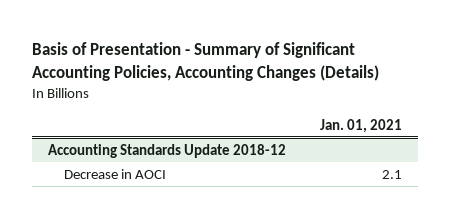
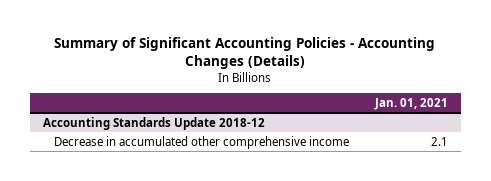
[31,41,379,81] Basis of Presentation - Summary of Significant Accounting Policies, Accounting Changes (Details) -> [54,37,436,69] Summary of Significant Accounting Policies - Accounting Changes (Details)
[64,168,167,179] Decrease in AOCI -> [54,135,350,149] Decrease in accumulated other comprehensive income

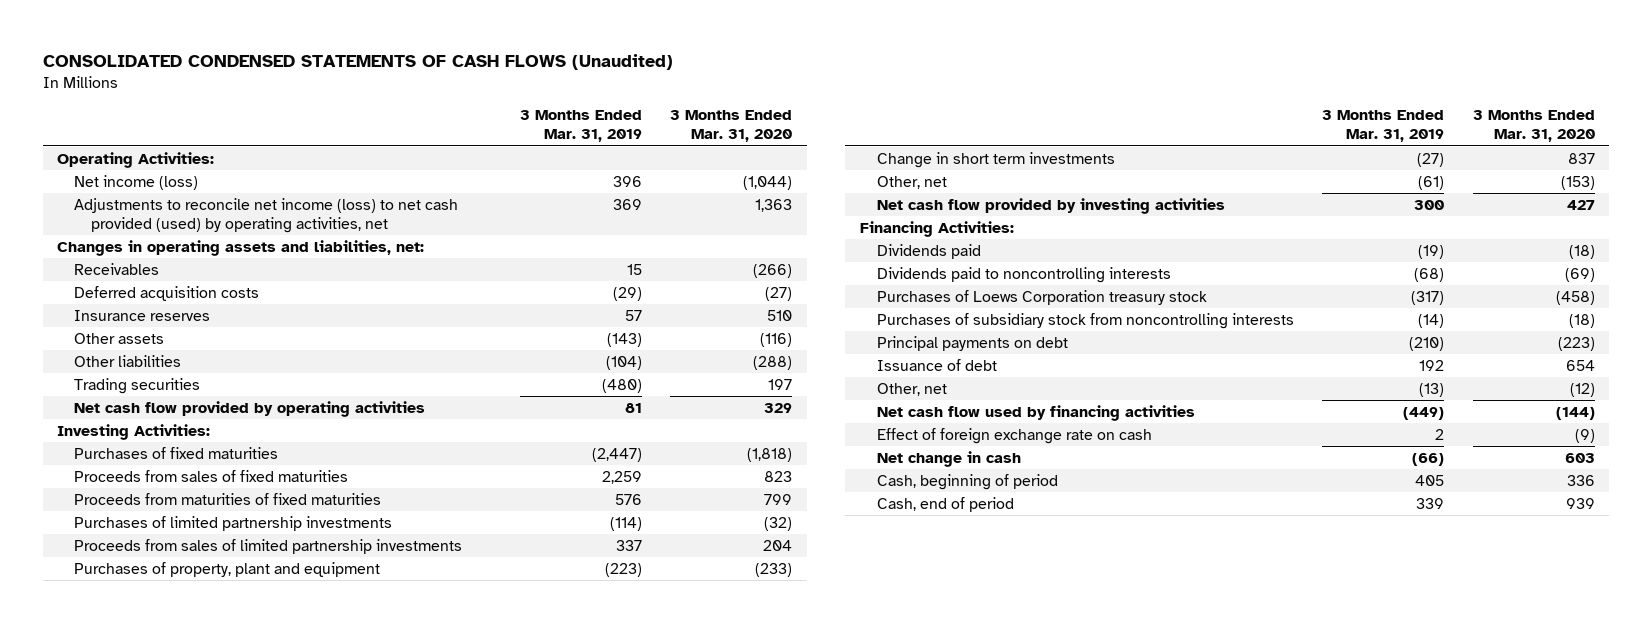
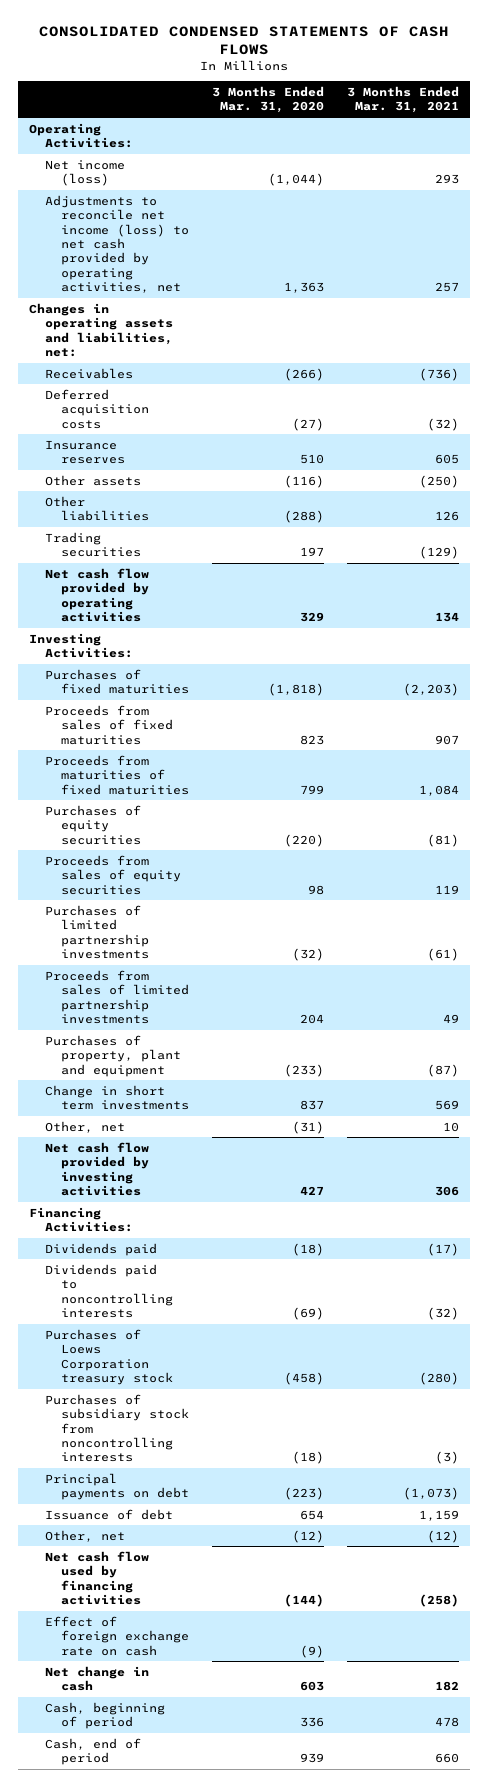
[42,53,673,70] CONSOLIDATED CONDENSED STATEMENTS OF CASH FLOWS (Unaudited) -> [39,26,450,56] CONSOLIDATED CONDENSED STATEMENTS OF CASH FLOWS
[519,110,642,143] 3 Months Ended Mar. 31, 2019 -> none
none -> [346,85,459,114] 3 Months Ended Mar. 31, 2021
[74,197,459,233] Adjustments to reconcile net income (loss) to net cash provided (used) by operating activities, net -> [45,194,190,294] Adjustments to reconcile net income (loss) to net cash provided by operating activities, net
none -> [45,804,142,845] Purchases of equity securities
none -> [45,854,182,895] Proceeds from sales of equity securities
[1561,175,1596,190] (153) -> [291,1120,324,1134] (31)

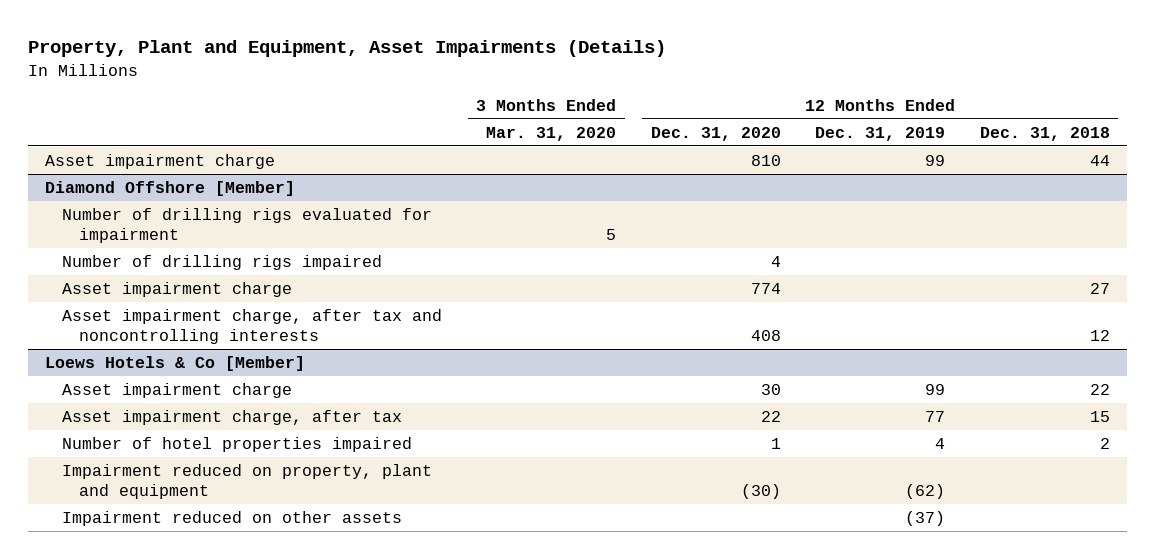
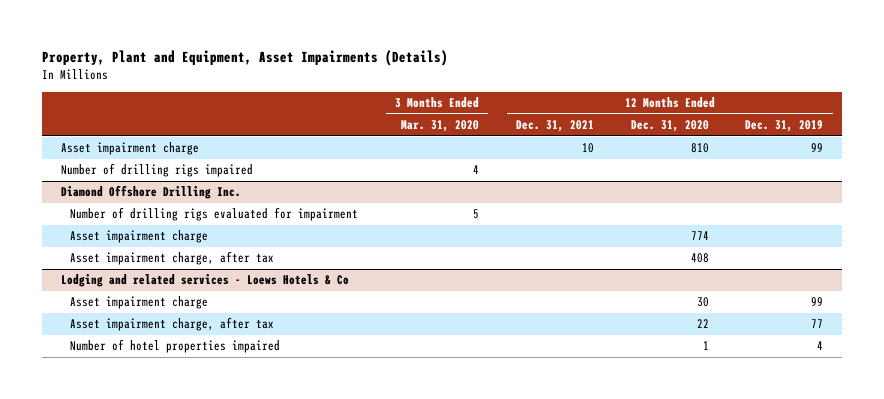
[979,126,1110,141] Dec. 31, 2018 -> none
none -> [515,120,594,133] Dec. 31, 2021
none -> [60,163,253,178] Number of drilling rigs impaired
[45,180,296,196] Diamond Offshore [Member] -> [60,185,241,200] Diamond Offshore Drilling Inc.
[61,254,382,270] Number of drilling rigs impaired -> none
[61,308,442,345] Asset impairment charge, after tax and noncontrolling interests -> [70,251,275,266] Asset impairment charge, after tax
[45,355,306,371] Loews Hotels & Co [Member] -> [60,274,349,288] Lodging and related services - Loews Hotels & Co
[61,463,432,500] Impairment reduced on property, plant and equipment -> none
[61,510,402,526] Impairment reduced on other assets -> none

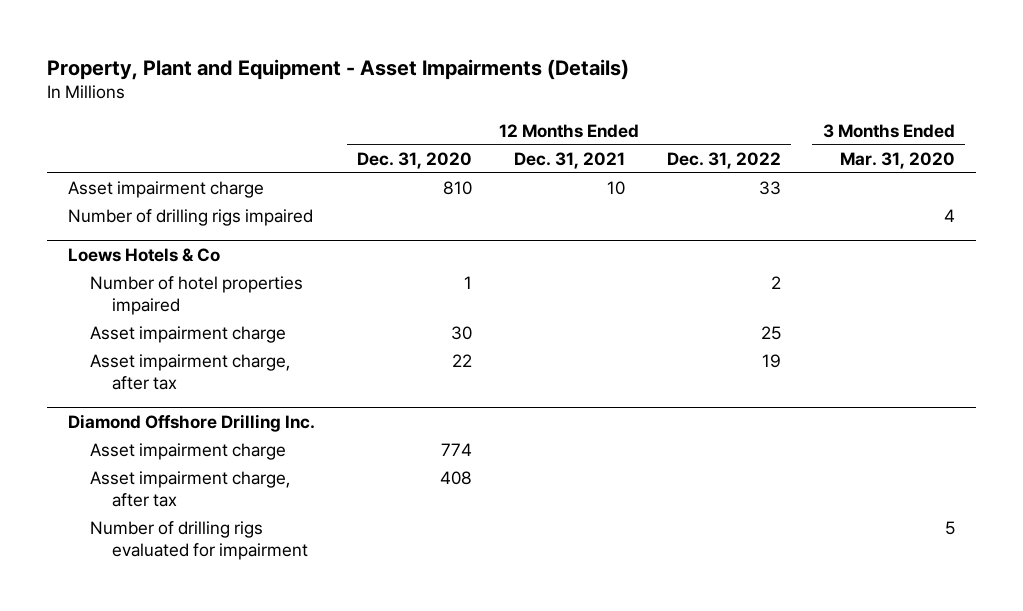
[42,49,449,66] Property, Plant and Equipment, Asset Impairments (Details) -> [47,58,630,80] Property, Plant and Equipment - Asset Impairments (Details)
[745,120,824,133] Dec. 31, 2019 -> none
none -> [666,152,781,170] Dec. 31, 2022
none -> [68,248,221,263] Loews Hotels & Co
none -> [89,276,303,315] Number of hotel properties impaired
none -> [89,326,286,344] Asset impairment charge
none -> [89,354,291,390] Asset impairment charge, after tax
[60,274,349,288] Lodging and related services - Loews Hotels & Co -> none
[70,296,209,310] Asset impairment charge -> none
[70,317,275,332] Asset impairment charge, after tax -> none
[70,339,281,354] Number of hotel properties impaired -> none
[70,207,359,222] Number of drilling rigs evaluated for impairment -> [89,521,308,560] Number of drilling rigs evaluated for impairment

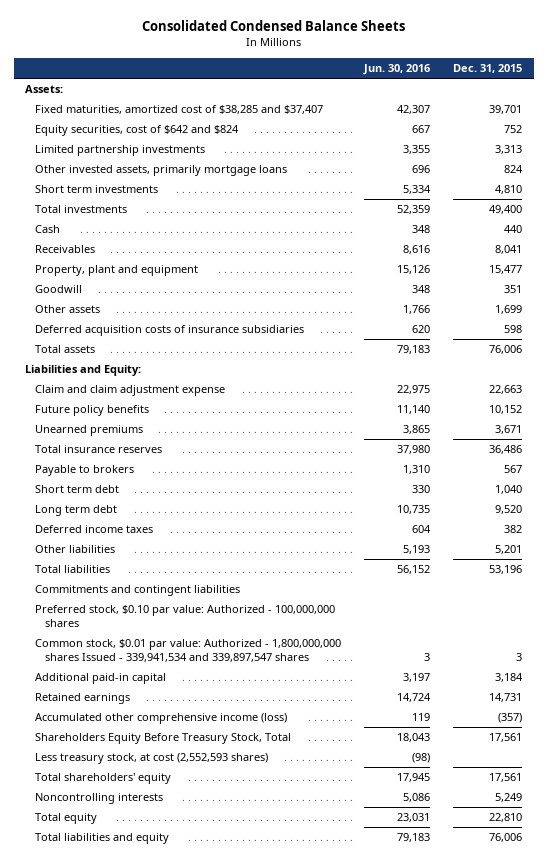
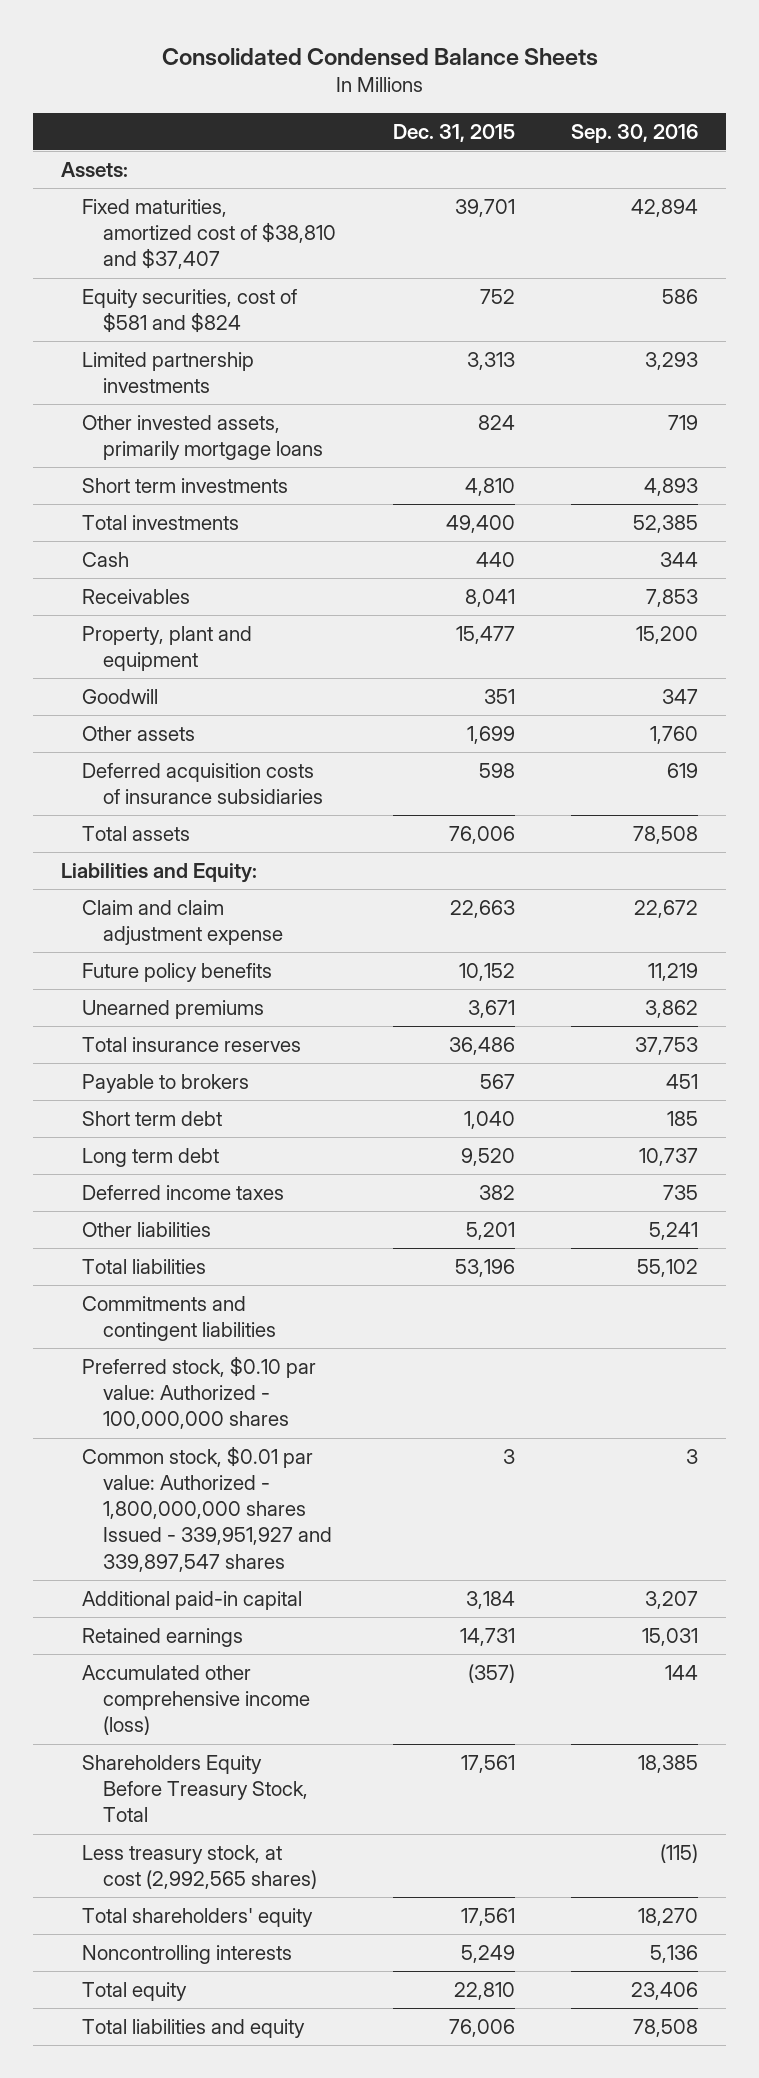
[363,63,431,75] Jun. 30, 2016 -> none
none -> [571,123,699,143] Sep. 30, 2016
[35,105,324,115] Fixed maturities, amortized cost of $38,285 and $37,407 -> [82,199,336,270] Fixed maturities, amortized cost of $38,810 and $37,407
[35,125,240,137] Equity securities, cost of $642 and $824 -> [82,289,298,334] Equity securities, cost of $581 and $824
[35,639,342,662] Common stock, $0.01 par value: Authorized - 1,800,000,000 shares Issued - 339,941,534 and 339,897,547 shares -> [82,1446,332,1572] Common stock, $0.01 par value: Authorized - 1,800,000,000 shares Issued - 339,951,927 and 339,897,547 shares
[35,753,269,765] Less treasury stock, at cost (2,552,593 shares) -> [82,1845,317,1890] Less treasury stock, at cost (2,992,565 shares)

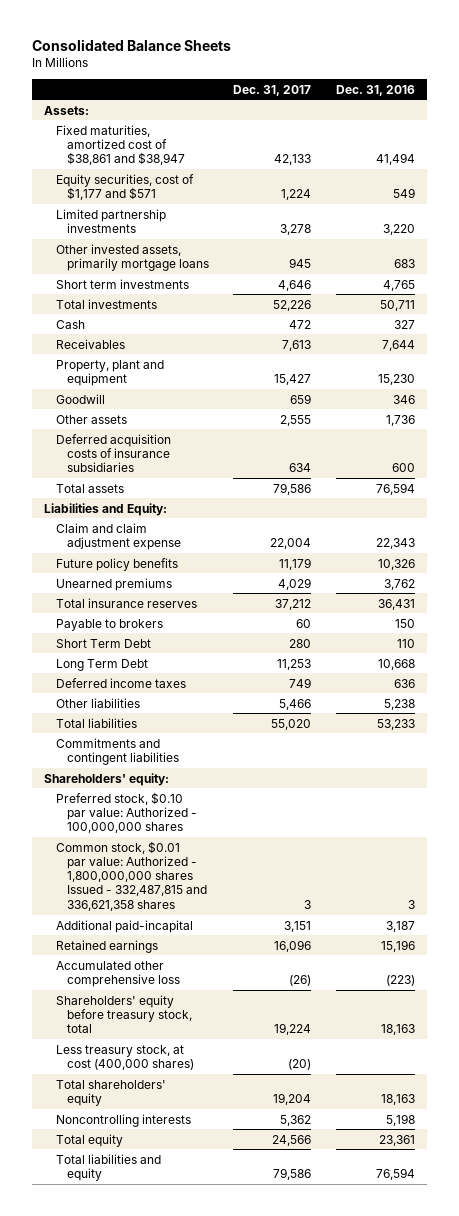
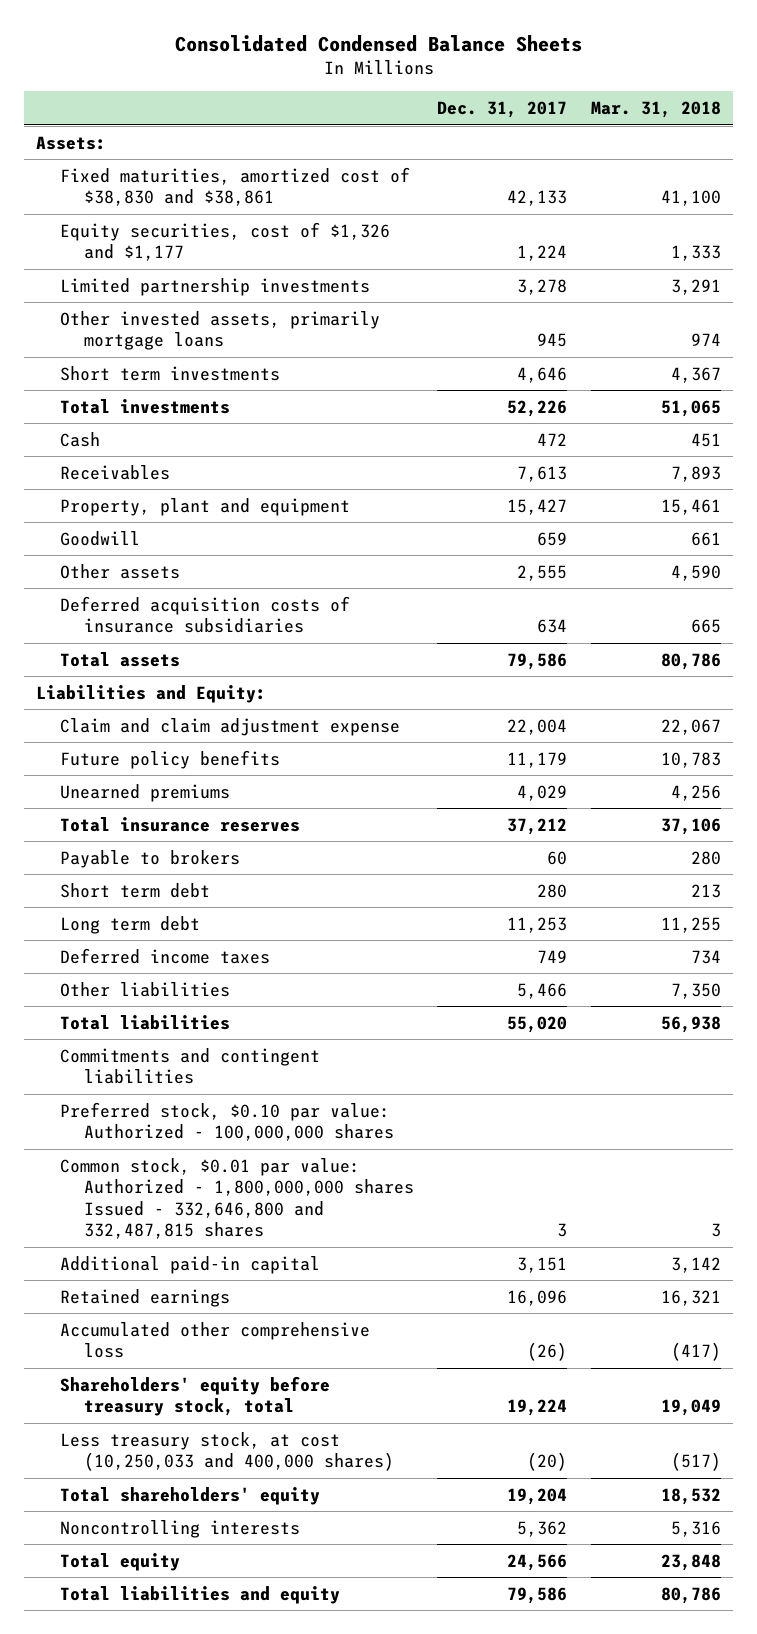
[32,38,232,51] Consolidated Balance Sheets -> [174,34,582,52] Consolidated Condensed Balance Sheets
[335,84,415,96] Dec. 31, 2016 -> none
none -> [591,101,722,119] Mar. 31, 2018
[55,124,185,166] Fixed maturities, amortized cost of $38,861 and $38,947 -> [59,166,410,207] Fixed maturities, amortized cost of $38,830 and $38,861
[55,173,194,200] Equity securities, cost of $1,177 and $571 -> [59,221,390,262] Equity securities, cost of $1,326 and $1,177
[55,638,151,648] Short Term Debt -> [59,882,210,898] Short term debt
[55,658,148,671] Long Term Debt -> [59,915,200,934] Long term debt
[44,772,170,786] Shareholders' equity: -> none
[55,840,207,911] Common stock, $0.01 par value: Authorized - 1,800,000,000 shares Issued - 332,487,815 and 336,621,358 shares -> [59,1157,414,1240] Common stock, $0.01 par value: Authorized - 1,800,000,000 shares Issued - 332,646,800 and 332,487,815 shares
[55,919,193,933] Additional paid-incapital -> [59,1255,320,1274] Additional paid-in capital
[55,1044,194,1070] Less treasury stock, at cost (400,000 shares) -> [59,1431,394,1472] Less treasury stock, at cost (10,250,033 and 400,000 shares)

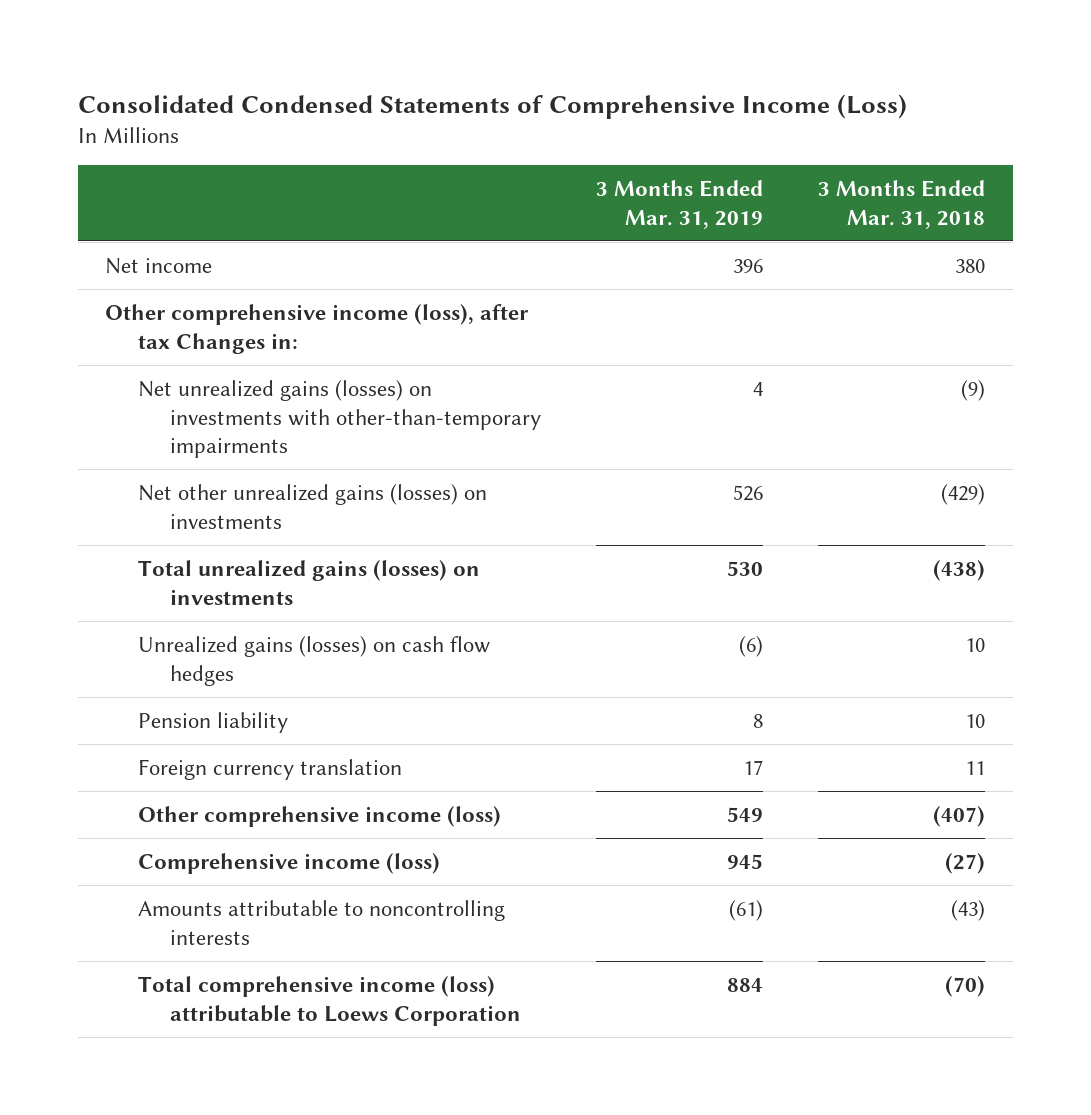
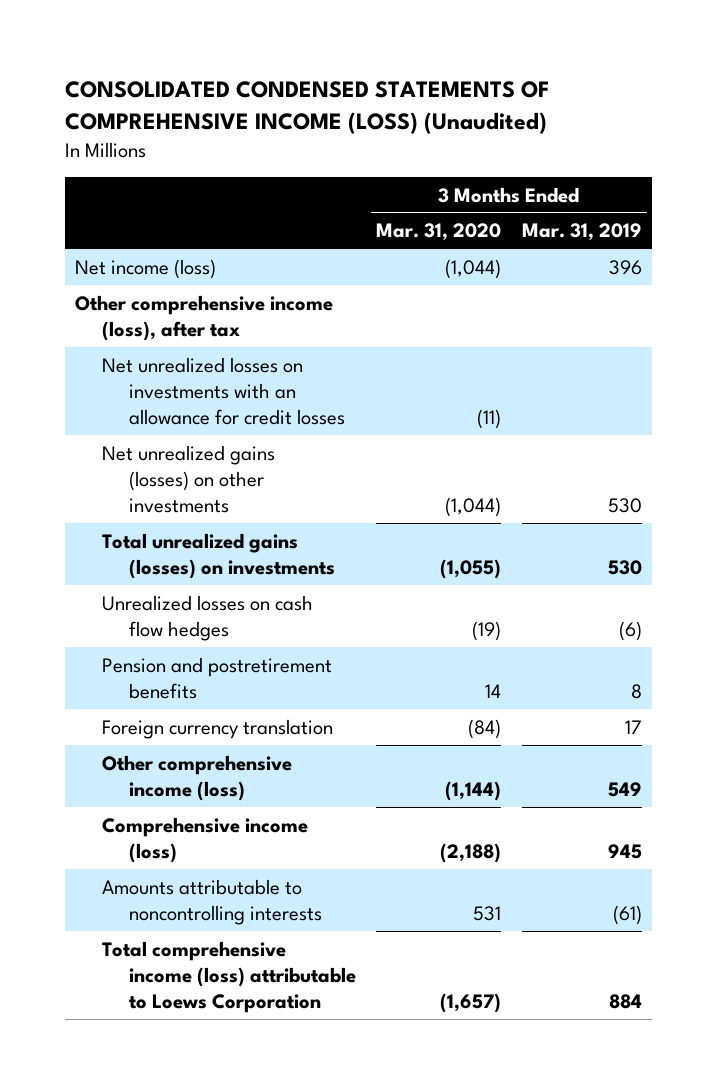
[77,93,907,119] Consolidated Condensed Statements of Comprehensive Income (Loss) -> [65,81,550,134] CONSOLIDATED CONDENSED STATEMENTS OF COMPREHENSIVE INCOME (LOSS) (Unaudited)
[818,179,986,229] 3 Months Ended Mar. 31, 2018 -> none
none -> [376,223,502,242] Mar. 31, 2020
[137,379,542,459] Net unrealized gains (losses) on investments with other-than-temporary impairments -> none
[105,257,213,274] Net income -> [75,258,217,279] Net income (loss)
[105,303,530,354] Other comprehensive income (loss), after tax Changes in: -> [75,294,334,341] Other comprehensive income (loss), after tax
none -> [102,356,345,426] Net unrealized losses on investments with an allowance for credit losses
[137,483,487,529] Net other unrealized gains (losses) on investments -> [102,444,276,514] Net unrealized gains (losses) on other investments
[733,484,764,501] 526 -> [607,498,642,514] 530
[137,635,490,686] Unrealized gains (losses) on cash flow hedges -> [102,594,314,641] Unrealized losses on cash flow hedges
[137,711,288,733] Pension liability -> [102,656,333,699] Pension and postretirement benefits

